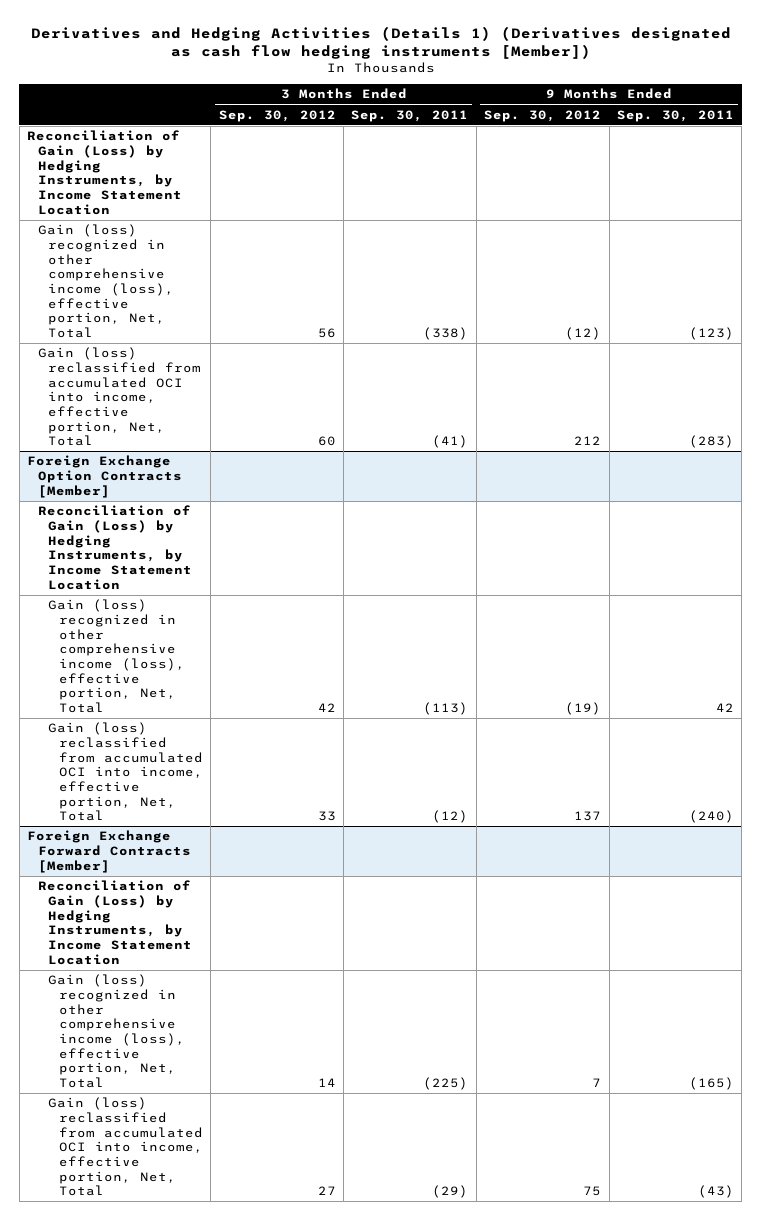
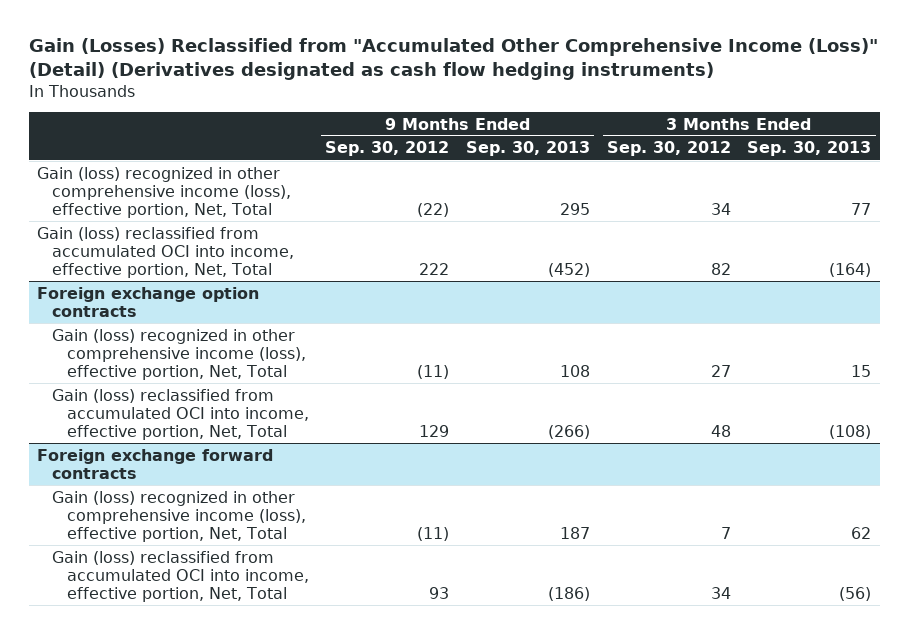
[30,25,731,60] Derivatives and Hedging Activities (Details 1) (Derivatives designated as cash flow hedging instruments [Member]) -> [28,38,878,81] Gain (Losses) Reclassified from "Accumulated Other Comprehensive Income (Loss)" (Detail) (Derivatives designated as cash flow hedging instruments)
[351,109,469,122] Sep. 30, 2011 -> none
[616,109,734,122] Sep. 30, 2011 -> none
none -> [466,141,591,157] Sep. 30, 2013
none -> [747,141,872,157] Sep. 30, 2013
[27,130,182,215] Reconciliation of Gain (Loss) by Hedging Instruments, by Income Statement Location -> none
[37,505,193,590] Reconciliation of Gain (Loss) by Hedging Instruments, by Income Statement Location -> none
[37,880,193,965] Reconciliation of Gain (Loss) by Hedging Instruments, by Income Statement Location -> none
[317,327,336,338] 56 -> [710,202,731,215] 34
[565,326,602,340] (12) -> [417,202,450,217] (22)
[317,436,336,447] 60 -> [710,262,731,275] 82
[574,436,602,446] 212 -> [419,262,450,275] 222
[27,455,182,498] Foreign Exchange Option Contracts [Member] -> [36,286,259,317] Foreign exchange option contracts
[317,702,336,712] 42 -> [710,364,731,377] 27
[565,701,602,715] (19) -> [417,364,450,379] (11)
[317,811,336,822] 33 -> [710,424,731,437] 48
[574,811,602,822] 137 -> [419,424,450,437] 129
[27,830,191,873] Foreign Exchange Forward Contracts [Member] -> [36,448,273,479] Foreign exchange forward contracts
[317,1077,336,1087] 14 -> [720,526,731,539] 7
[592,1077,602,1087] 7 -> [417,526,450,541] (11)
[317,1186,336,1196] 27 -> [710,586,731,599] 34
[583,1186,602,1197] 75 -> [429,586,450,599] 93

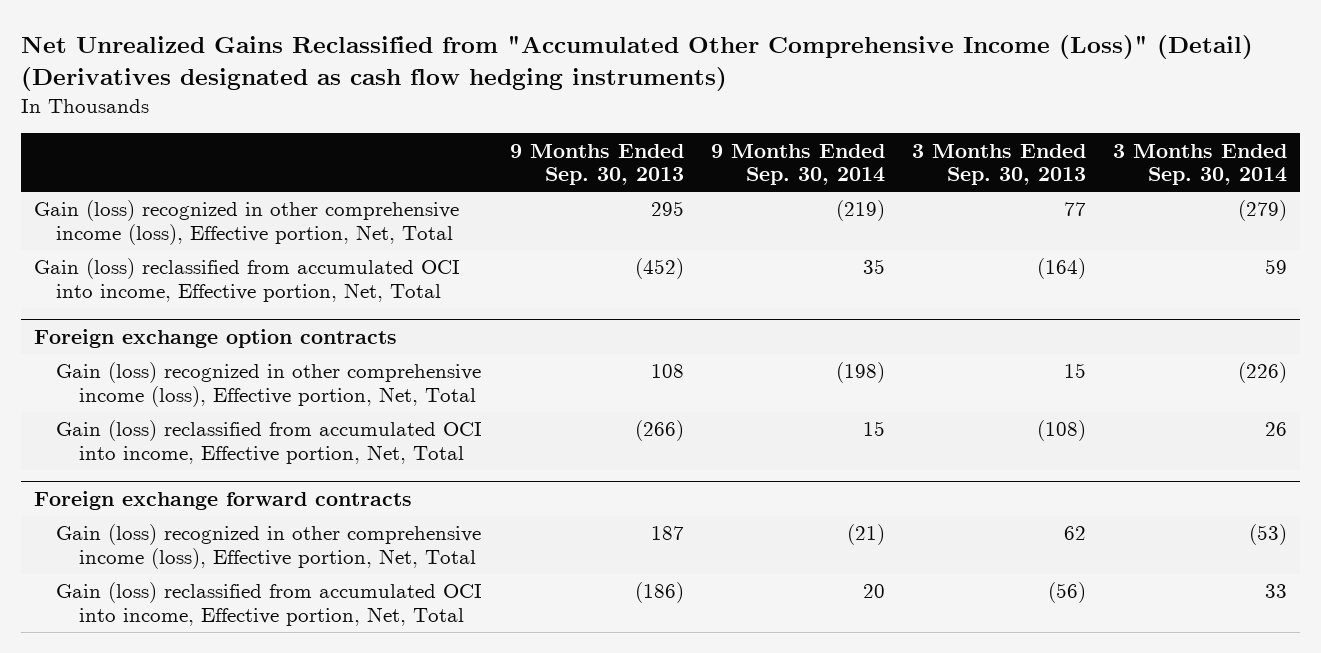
[28,38,878,81] Gain (Losses) Reclassified from "Accumulated Other Comprehensive Income (Loss)" (Detail) (Derivatives designated as cash flow hedging instruments) -> [20,34,1253,91] Net Unrealized Gains Reclassified from "Accumulated Other Comprehensive Income (Loss)" (Detail) (Derivatives designated as cash flow hedging instruments)
[325,141,450,157] Sep. 30, 2012 -> none
[606,141,731,157] Sep. 30, 2012 -> none
none -> [710,143,885,186] 9 Months Ended Sep. 30, 2014
none -> [1112,143,1287,186] 3 Months Ended Sep. 30, 2014
[36,166,291,218] Gain (loss) recognized in other comprehensive income (loss), effective portion, Net, Total -> [34,200,460,245] Gain (loss) recognized in other comprehensive income (loss), Effective portion, Net, Total
[36,226,294,278] Gain (loss) reclassified from accumulated OCI into income, effective portion, Net, Total -> [34,258,461,302] Gain (loss) reclassified from accumulated OCI into income, Effective portion, Net, Total
[51,328,306,380] Gain (loss) recognized in other comprehensive income (loss), effective portion, Net, Total -> [56,362,482,407] Gain (loss) recognized in other comprehensive income (loss), Effective portion, Net, Total
[51,388,309,440] Gain (loss) reclassified from accumulated OCI into income, effective portion, Net, Total -> [56,420,483,464] Gain (loss) reclassified from accumulated OCI into income, Effective portion, Net, Total
[51,490,306,542] Gain (loss) recognized in other comprehensive income (loss), effective portion, Net, Total -> [56,524,482,569] Gain (loss) recognized in other comprehensive income (loss), Effective portion, Net, Total
[51,550,309,602] Gain (loss) reclassified from accumulated OCI into income, effective portion, Net, Total -> [56,582,483,626] Gain (loss) reclassified from accumulated OCI into income, Effective portion, Net, Total

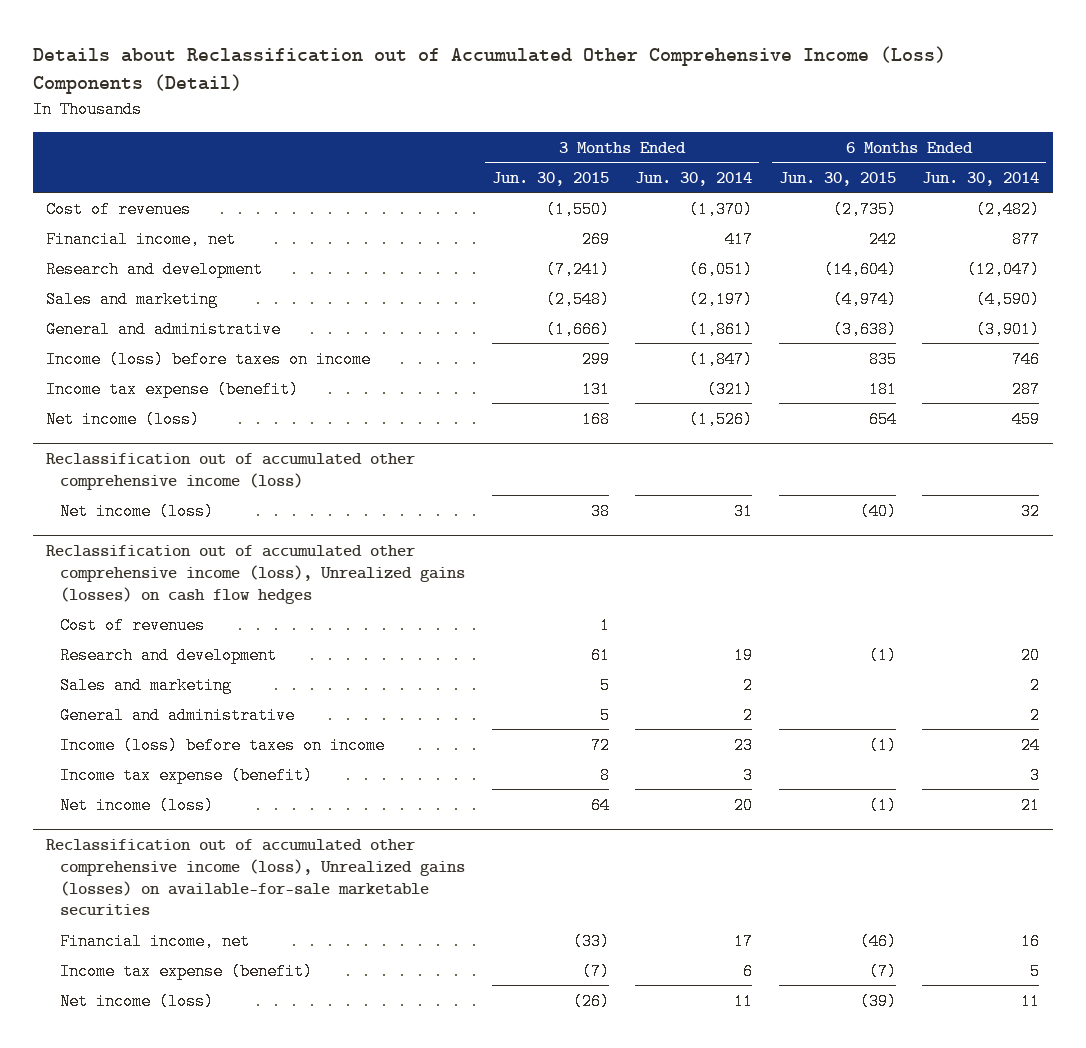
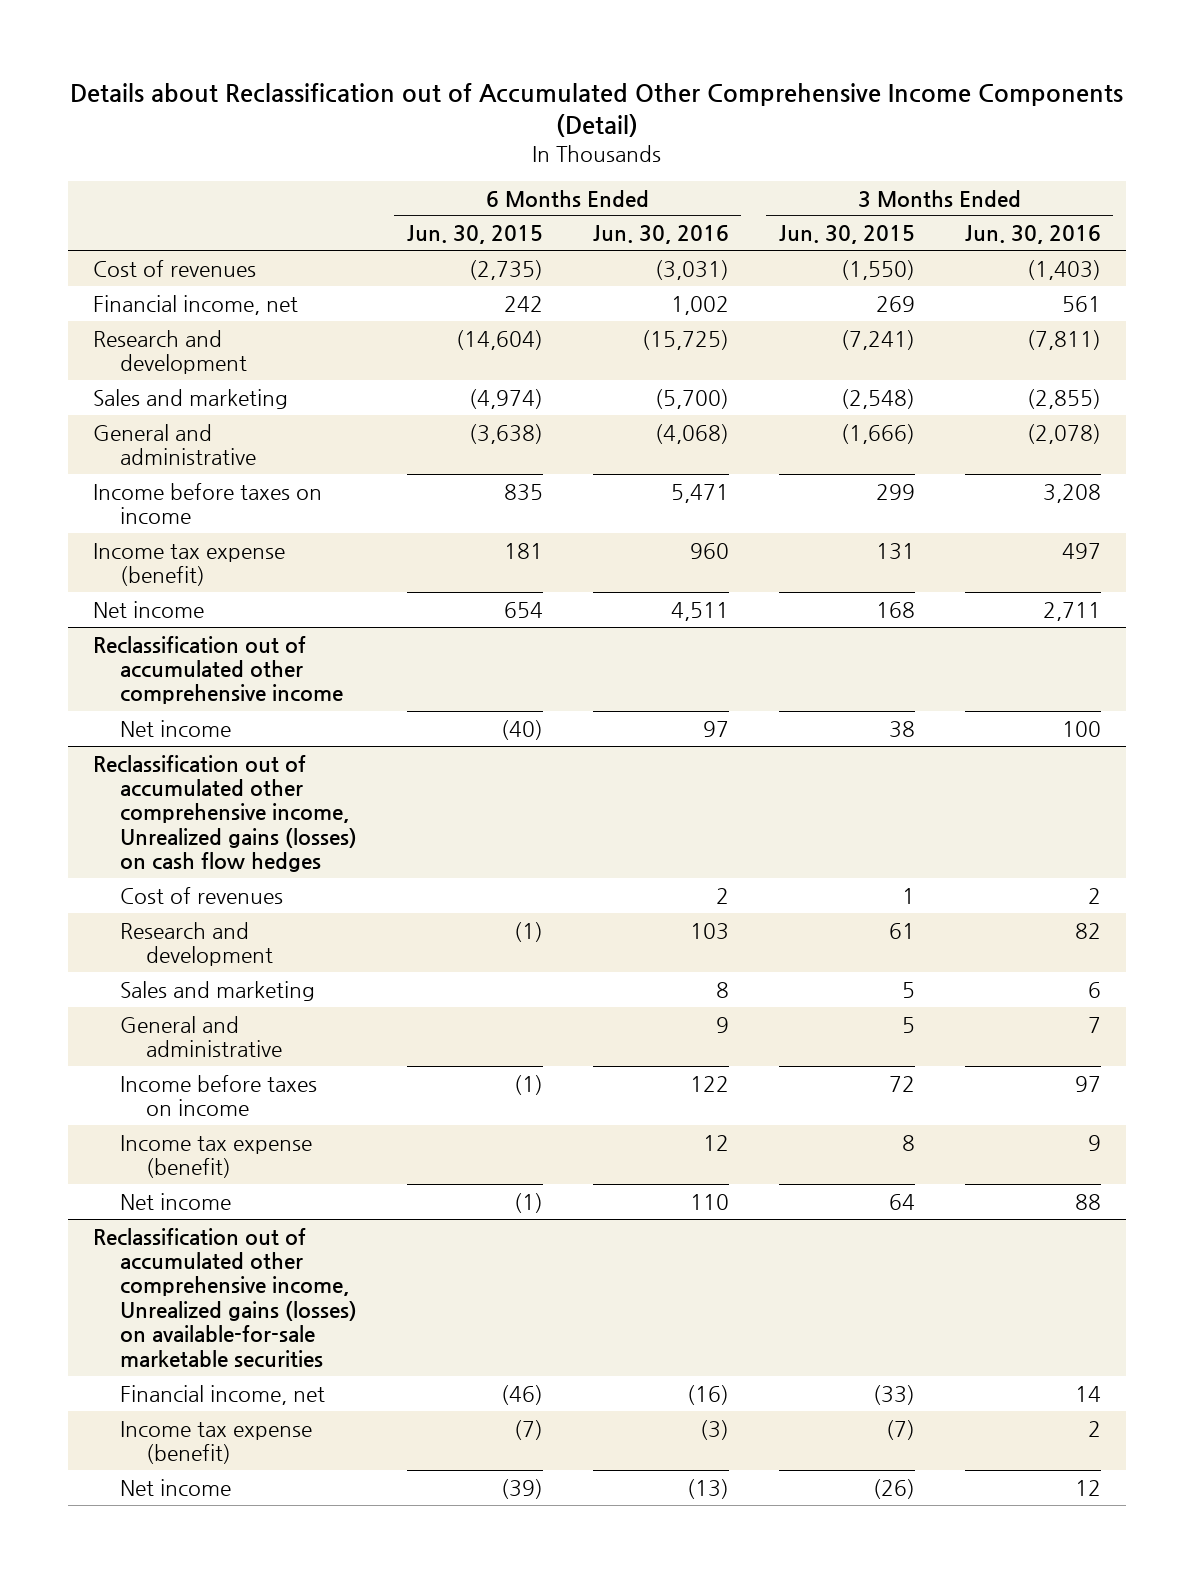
[32,46,946,95] Details about Reclassification out of Accumulated Other Comprehensive Income (Loss) Components (Detail) -> [69,82,1123,137] Details about Reclassification out of Accumulated Other Comprehensive Income Components (Detail)
[635,171,753,186] Jun. 30, 2014 -> none
[922,171,1040,186] Jun. 30, 2014 -> none
none -> [592,225,729,245] Jun. 30, 2016
none -> [964,225,1101,245] Jun. 30, 2016
[46,350,372,368] Income (loss) before taxes on income -> [93,482,323,525] Income before taxes on income
[46,410,201,428] Net income (loss) -> [93,600,205,618] Net income
[46,453,416,490] Reclassification out of accumulated other comprehensive income (loss) -> [93,635,343,705] Reclassification out of accumulated other comprehensive income
[59,502,214,520] Net income (loss) -> [119,719,231,737] Net income
[46,545,465,604] Reclassification out of accumulated other comprehensive income (loss), Unrealized gains (losses) on cash flow hedges -> [93,754,357,873] Reclassification out of accumulated other comprehensive income, Unrealized gains (losses) on cash flow hedges
[59,736,385,754] Income (loss) before taxes on income -> [119,1074,317,1117] Income before taxes on income
[59,796,214,814] Net income (loss) -> [119,1192,231,1210] Net income
[46,839,465,916] Reclassification out of accumulated other comprehensive income (loss), Unrealized gains (losses) on available-for-sale marketable securities -> [93,1227,357,1368] Reclassification out of accumulated other comprehensive income, Unrealized gains (losses) on available-for-sale marketable securities
[59,992,214,1010] Net income (loss) -> [119,1478,231,1496] Net income

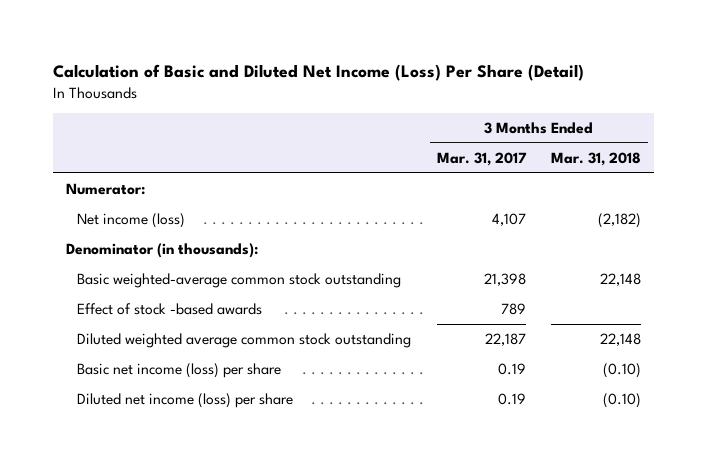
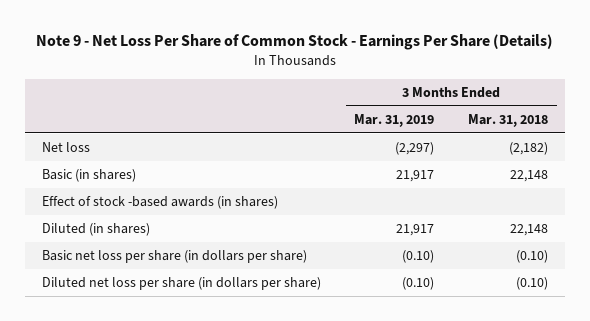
[53,64,585,82] Calculation of Basic and Diluted Net Income (Loss) Per Share (Detail) -> [35,34,553,51] Note 9 - Net Loss Per Share of Common Stock - Earnings Per Share (Details)
[436,151,527,166] Mar. 31, 2017 -> none
none -> [354,113,435,127] Mar. 31, 2019
[66,182,146,195] Numerator: -> none
[66,242,259,258] Denominator (in thousands): -> none
[77,212,186,228] Net income (loss) -> [41,142,90,153] Net loss
[77,272,402,288] Basic weighted-average common stock outstanding -> [41,169,136,183] Basic (in shares)
[77,302,263,315] Effect of stock -based awards -> [41,196,278,210] Effect of stock -based awards (in shares)
[77,332,412,348] Diluted weighted average common stock outstanding -> [41,223,150,237] Diluted (in shares)
[77,362,282,378] Basic net income (loss) per share -> [41,250,307,264] Basic net loss per share (in dollars per share)
[77,392,294,408] Diluted net income (loss) per share -> [41,277,321,291] Diluted net loss per share (in dollars per share)

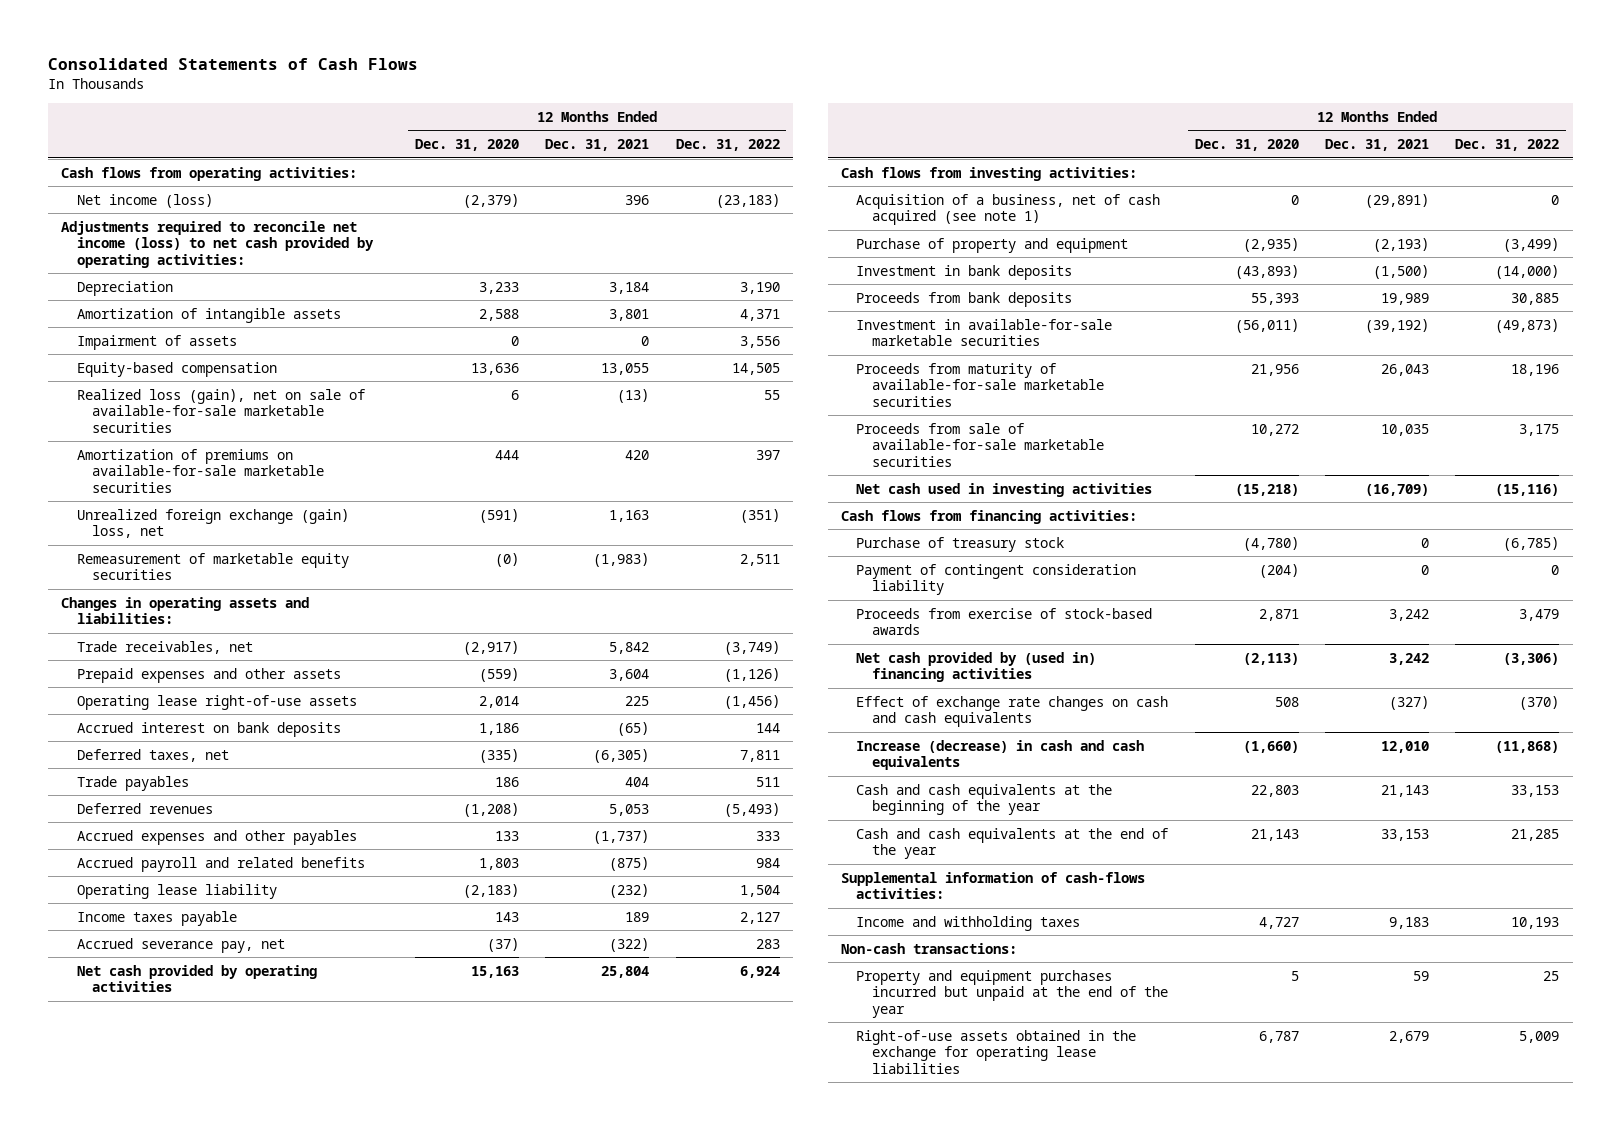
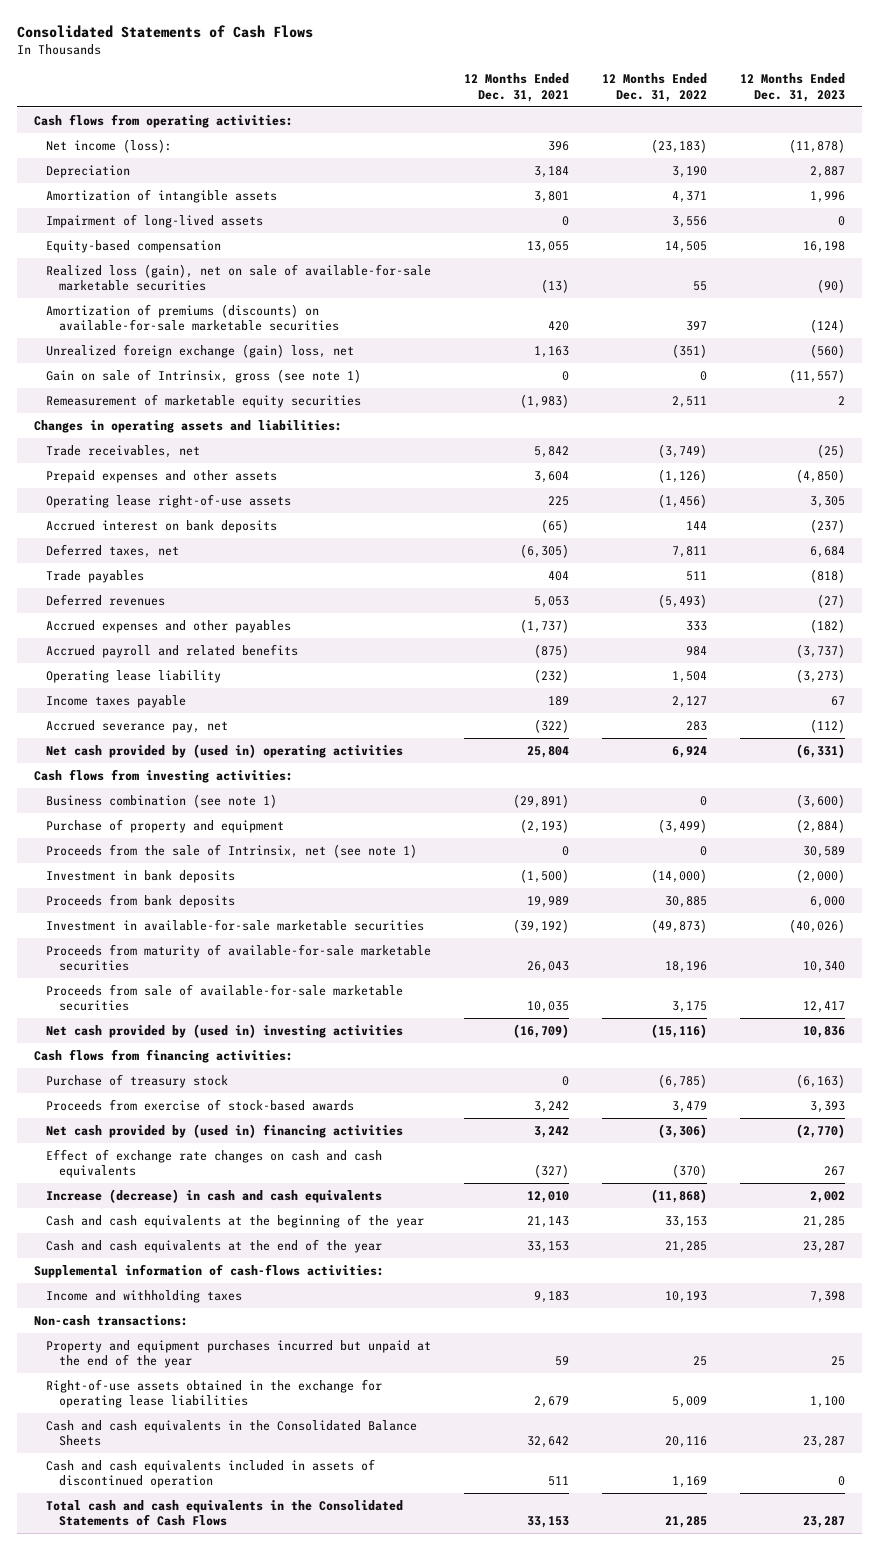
[415,139,520,152] Dec. 31, 2020 -> none
none -> [740,73,846,102] 12 Months Ended Dec. 31, 2023
[61,220,374,268] Adjustments required to reconcile net income (loss) to net cash provided by operating activities: -> none
[76,193,213,208] Net income (loss) -> [46,138,173,153] Net income (loss):
[76,334,237,350] Impairment of assets -> [46,213,264,228] Impairment of long-lived assets
[76,448,325,493] Amortization of premiums on available-for-sale marketable securities -> [46,303,339,332] Amortization of premiums (discounts) on available-for-sale marketable securities
none -> [46,368,362,383] Gain on sale of Intrinsix, gross (see note 1)
[76,964,317,993] Net cash provided by operating activities -> [46,743,404,758] Net cash provided by (used in) operating activities
[856,193,1161,226] Acquisition of a business, net of cash acquired (see note 1) -> [46,793,278,808] Business combination (see note 1)
none -> [46,843,418,858] Proceeds from the sale of Intrinsix, net (see note 1)
[856,482,1153,497] Net cash used in investing activities -> [46,1023,404,1038] Net cash provided by (used in) investing activities
[856,563,1137,596] Payment of contingent consideration liability -> none
none -> [46,1419,418,1447] Cash and cash equivalents in the Consolidated Balance Sheets
none -> [46,1458,376,1489] Cash and cash equivalents included in assets of discontinued operation
none -> [46,1499,404,1527] Total cash and cash equivalents in the Consolidated Statements of Cash Flows

